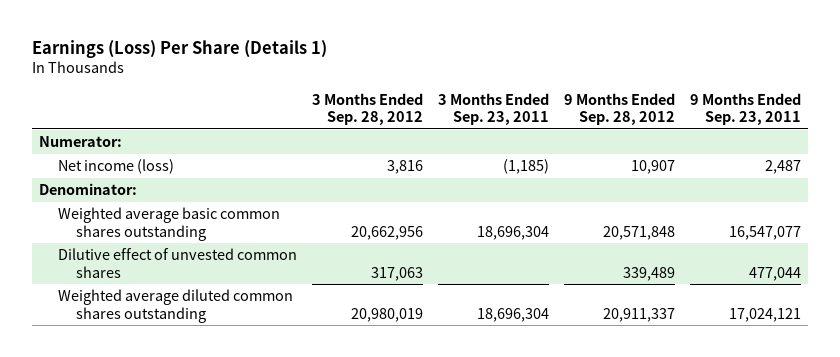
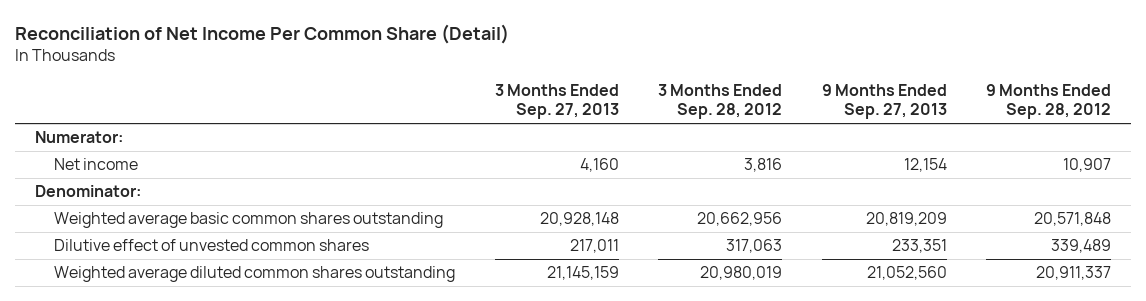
[31,39,327,58] Earnings (Loss) Per Share (Details 1) -> [15,23,510,44] Reconciliation of Net Income Per Common Share (Detail)
[437,92,549,126] 3 Months Ended Sep. 23, 2011 -> none
[689,92,801,126] 9 Months Ended Sep. 23, 2011 -> none
none -> [494,84,619,120] 3 Months Ended Sep. 27, 2013
none -> [821,84,947,120] 9 Months Ended Sep. 27, 2013
[57,159,174,175] Net income (loss) -> [53,158,138,171] Net income

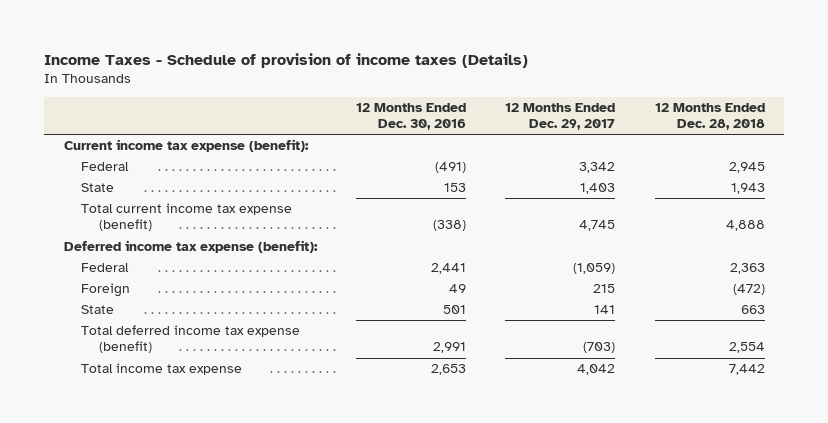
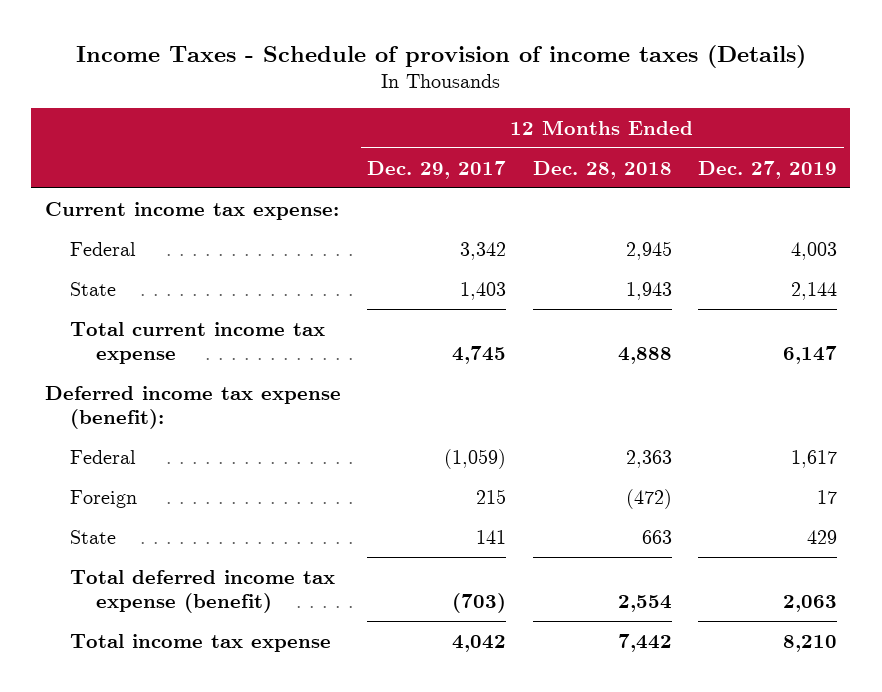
[355,103,466,131] 12 Months Ended Dec. 30, 2016 -> none
none -> [698,160,838,179] Dec. 27, 2019
[63,139,309,153] Current income tax expense (benefit): -> [44,201,339,220] Current income tax expense:
[81,203,293,232] Total current income tax expense (benefit) -> [70,321,326,365] Total current income tax expense

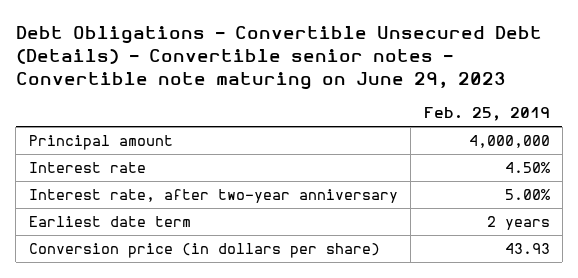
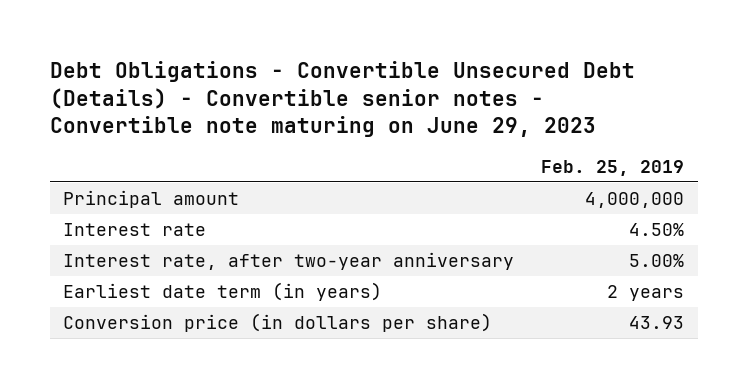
[28,215,191,227] Earliest date term -> [63,281,383,301] Earliest date term (in years)

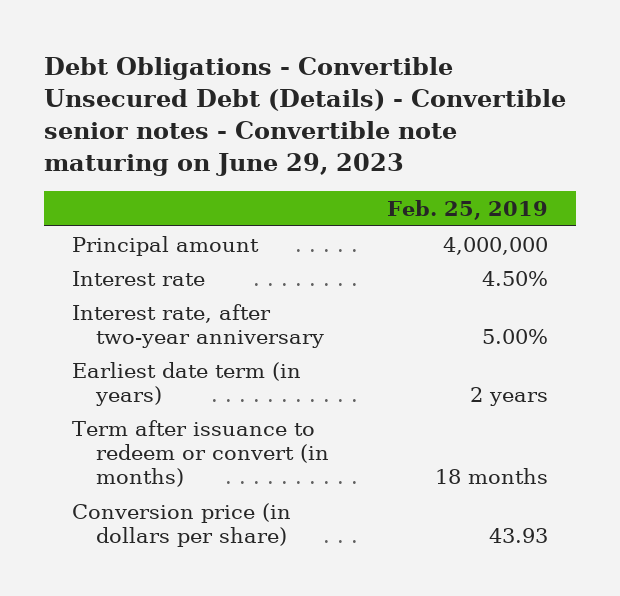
none -> [72,419,330,488] Term after issuance to redeem or convert (in months)

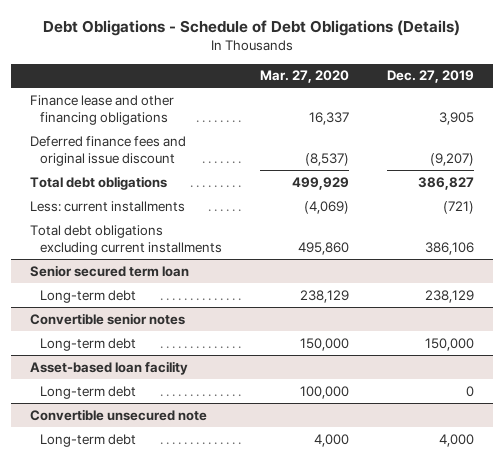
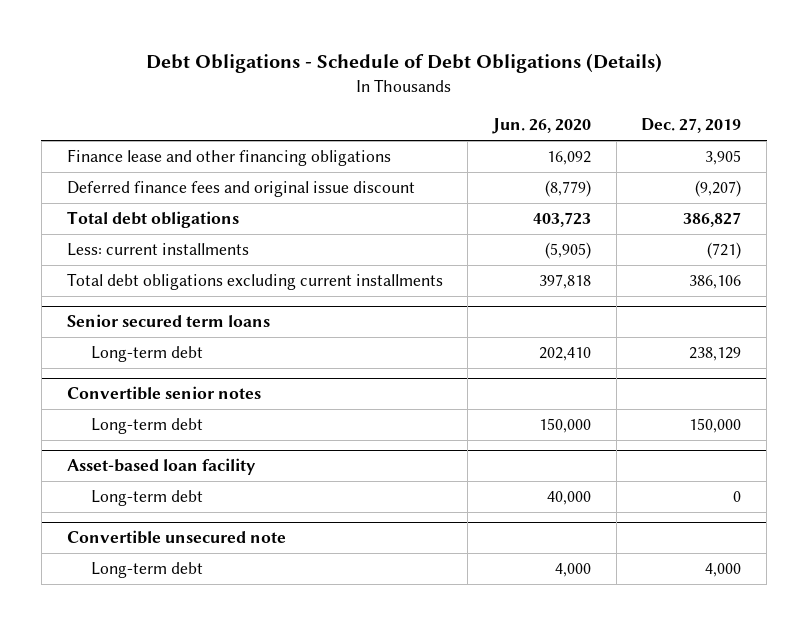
[260,70,350,84] Mar. 27, 2020 -> none
none -> [491,118,591,135] Jun. 26, 2020
[29,264,189,277] Senior secured term loan -> [66,314,270,328] Senior secured term loans

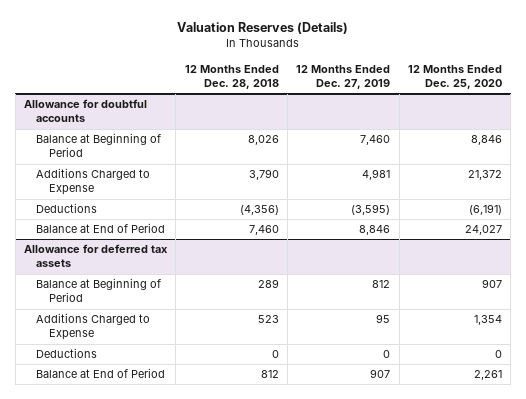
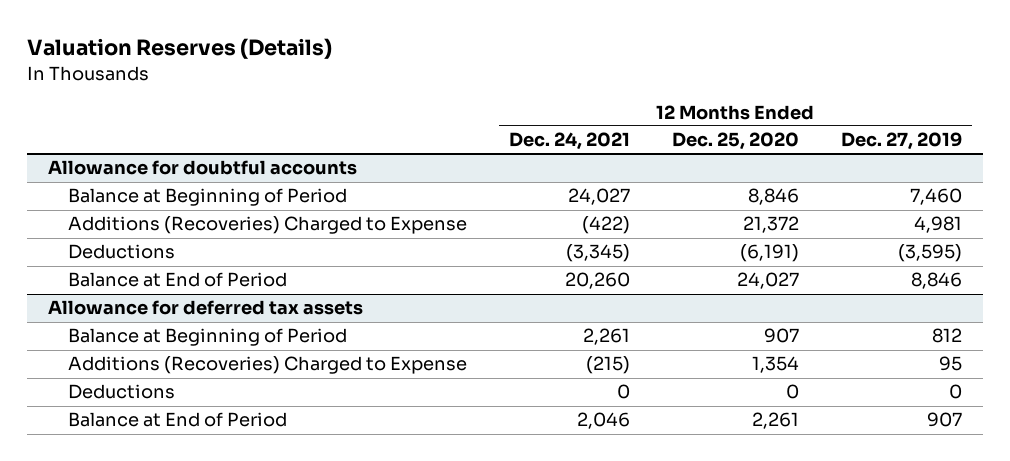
[184,64,279,89] 12 Months Ended Dec. 28, 2018 -> none
none -> [509,132,631,151] Dec. 24, 2021
[36,168,151,196] Additions Charged to Expense -> [68,216,468,235] Additions (Recoveries) Charged to Expense
[36,313,151,341] Additions Charged to Expense -> [68,356,468,375] Additions (Recoveries) Charged to Expense

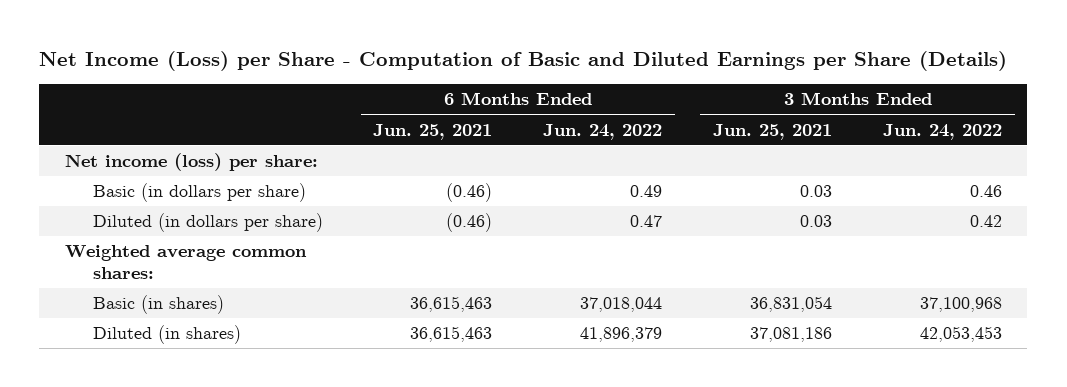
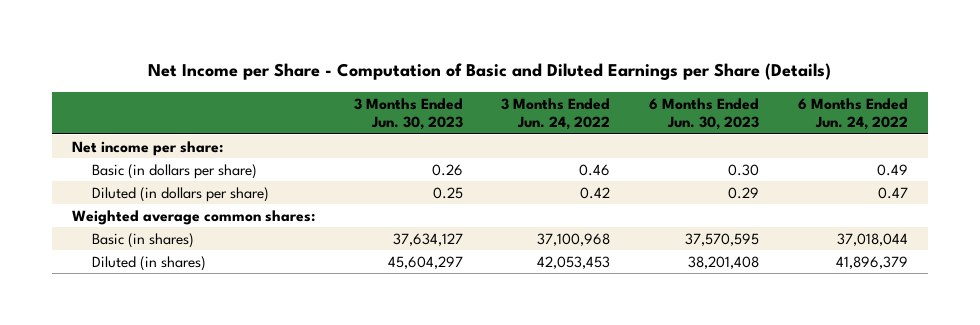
[39,51,1008,72] Net Income (Loss) per Share - Computation of Basic and Diluted Earnings per Share (Details) -> [147,63,831,81] Net Income per Share - Computation of Basic and Diluted Earnings per Share (Details)
[373,123,493,140] Jun. 25, 2021 -> none
[713,123,833,140] Jun. 25, 2021 -> none
none -> [353,97,463,131] 3 Months Ended Jun. 30, 2023
none -> [649,97,760,131] 6 Months Ended Jun. 30, 2023
[64,153,318,172] Net income (loss) per share: -> [71,140,223,156] Net income per share:

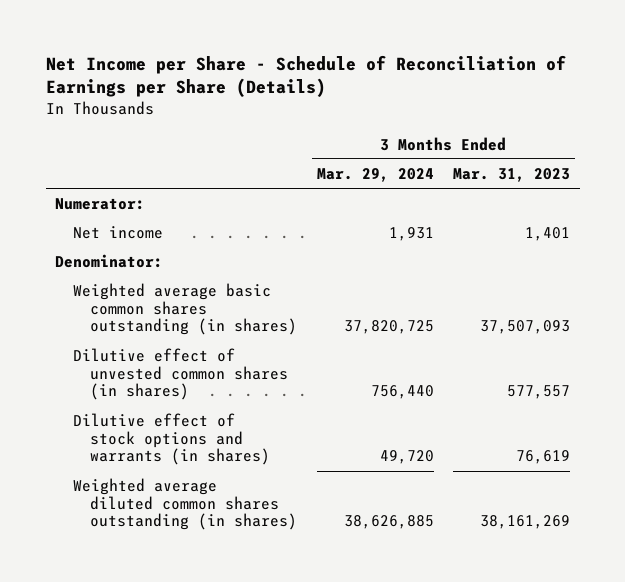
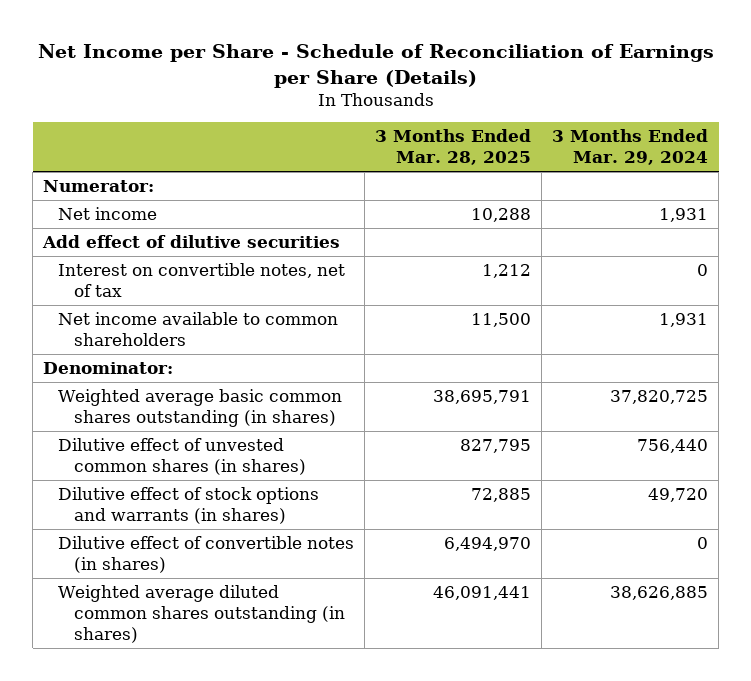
[453,167,571,182] Mar. 31, 2023 -> none
none -> [375,129,532,166] 3 Months Ended Mar. 28, 2025
none -> [42,235,341,249] Add effect of dilutive securities
none -> [58,263,346,297] Interest on convertible notes, net of tax
none -> [58,312,339,346] Net income available to common shareholders
none -> [58,536,355,573] Dilutive effect of convertible notes (in shares)

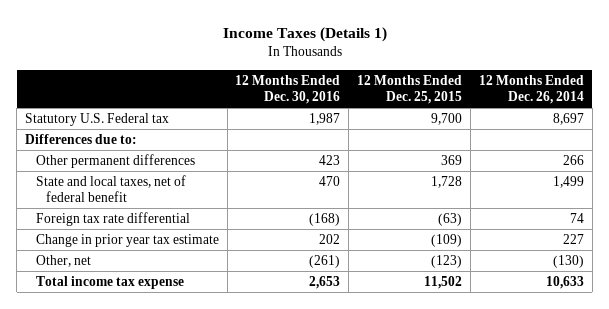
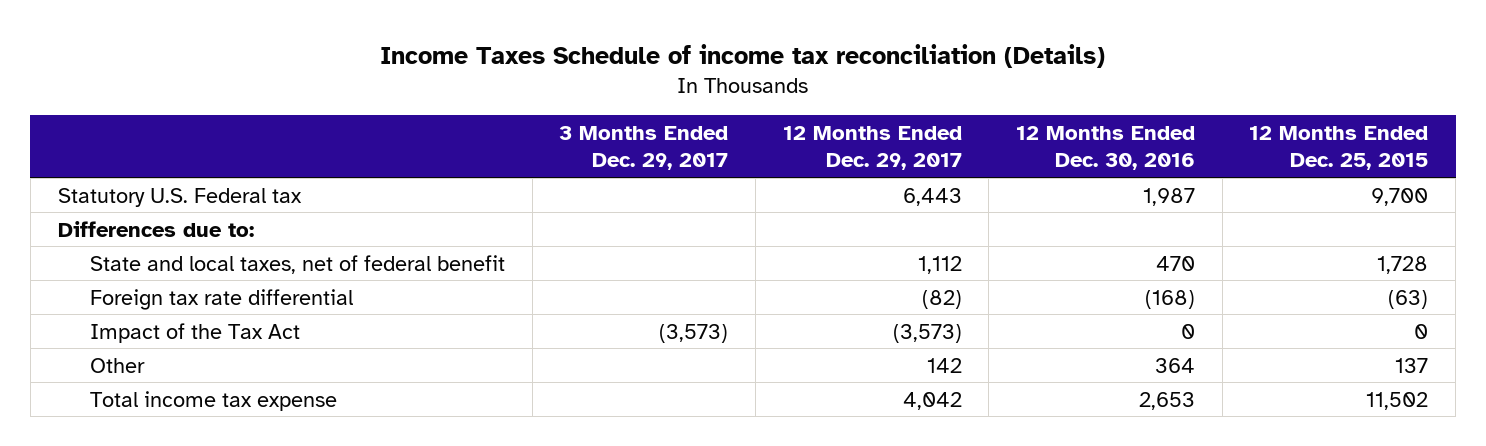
[222,26,387,42] Income Taxes (Details 1) -> [380,44,1106,69] Income Taxes Schedule of income tax reconciliation (Details)
[479,74,585,105] 12 Months Ended Dec. 26, 2014 -> none
none -> [559,125,729,171] 3 Months Ended Dec. 29, 2017
none -> [782,125,962,171] 12 Months Ended Dec. 29, 2017
[35,153,195,168] Other permanent differences -> none
[35,233,219,247] Change in prior year tax estimate -> none
none -> [90,322,301,343] Impact of the Tax Act
[35,254,91,267] Other, net -> [90,357,146,373] Other
[309,254,341,268] (261) -> [1155,357,1196,373] 364
[431,254,463,268] (123) -> [1395,357,1429,373] 137

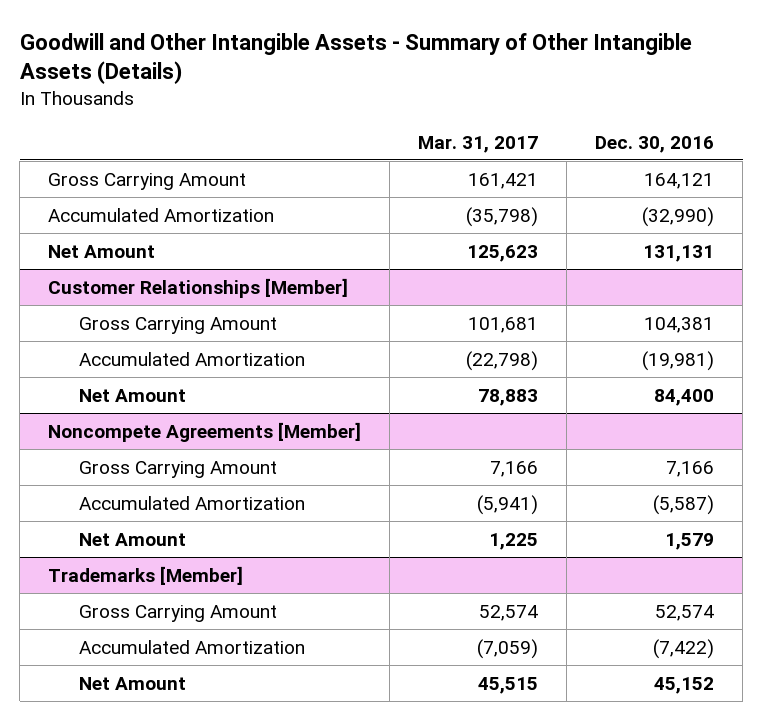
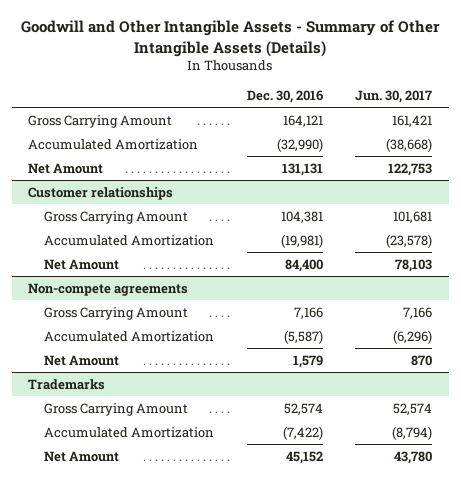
[418,135,539,153] Mar. 31, 2017 -> none
none -> [355,90,433,104] Jun. 30, 2017
[48,277,349,298] Customer Relationships [Member] -> [28,186,174,200] Customer relationships
[48,421,362,442] Noncompete Agreements [Member] -> [28,282,189,296] Non-compete agreements
[48,565,244,585] Trademarks [Member] -> [28,378,106,390] Trademarks

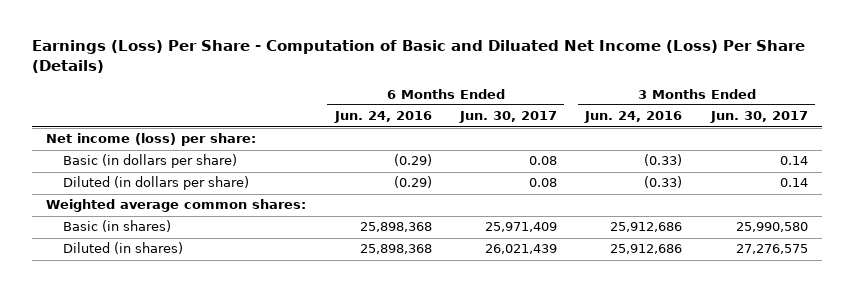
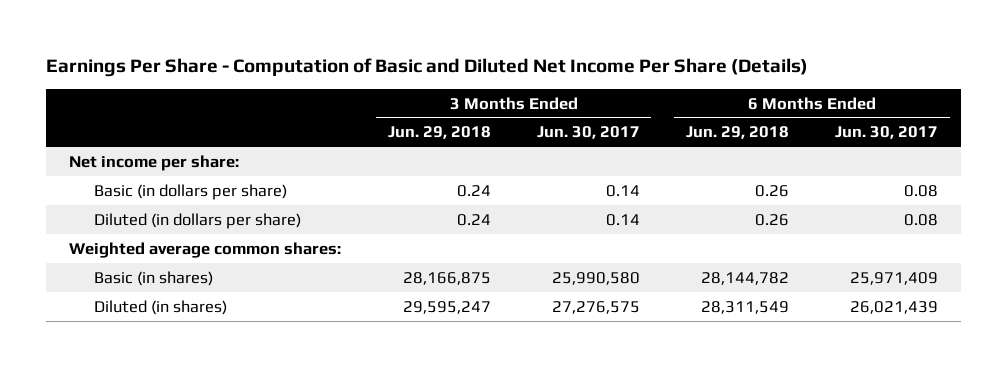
[31,40,805,73] Earnings (Loss) Per Share - Computation of Basic and Diluated Net Income (Loss) Per Share (Details) -> [46,58,809,78] Earnings Per Share - Computation of Basic and Diluted Net Income Per Share (Details)
[333,111,432,124] Jun. 24, 2016 -> none
[584,111,683,124] Jun. 24, 2016 -> none
none -> [387,126,491,140] Jun. 29, 2018
none -> [686,126,790,140] Jun. 29, 2018
[46,133,257,147] Net income (loss) per share: -> [69,154,240,171] Net income per share:

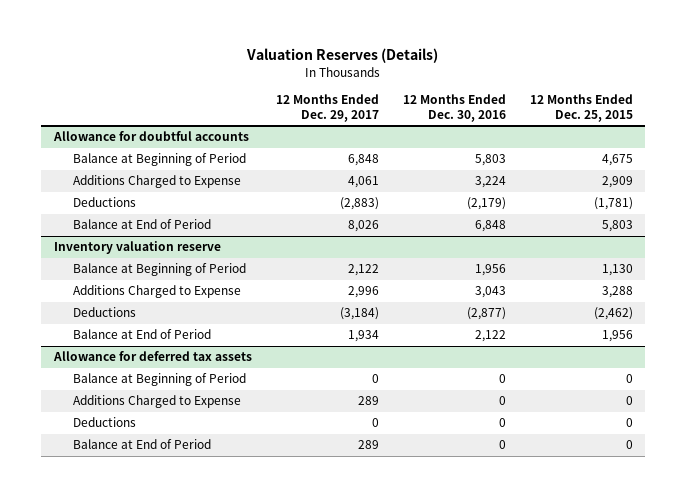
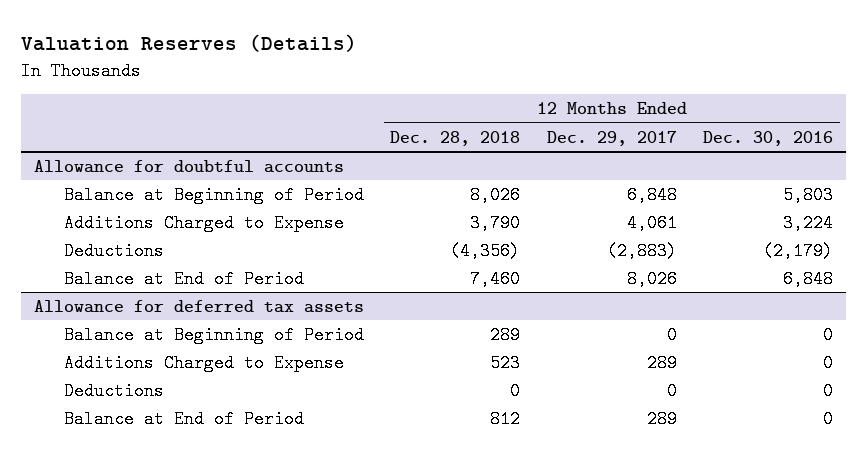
[530,94,634,122] 12 Months Ended Dec. 25, 2015 -> none
none -> [390,130,521,146] Dec. 28, 2018
[53,241,221,255] Inventory valuation reserve -> none
[72,263,246,277] Balance at Beginning of Period -> none
[72,285,241,299] Additions Charged to Expense -> none
[72,307,136,318] Deductions -> none
[72,329,211,340] Balance at End of Period -> none

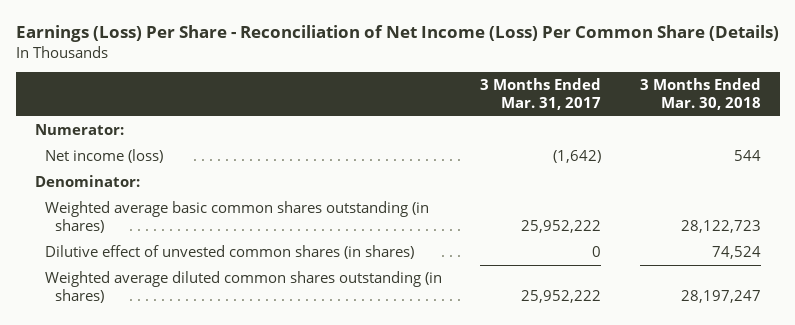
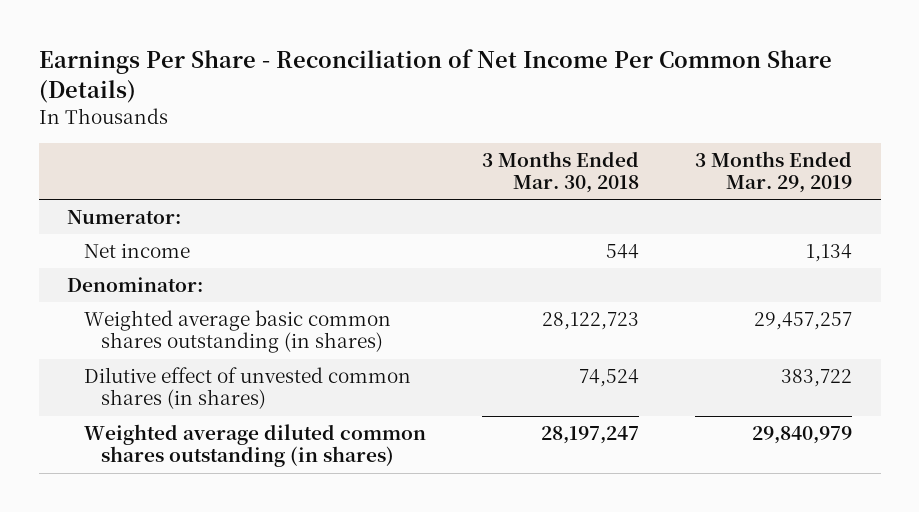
[15,25,779,43] Earnings (Loss) Per Share - Reconciliation of Net Income (Loss) Per Common Share (Details) -> [38,49,832,104] Earnings Per Share - Reconciliation of Net Income Per Common Share (Details)
[480,78,602,110] 3 Months Ended Mar. 31, 2017 -> none
none -> [695,150,853,194] 3 Months Ended Mar. 29, 2019
[45,149,164,164] Net income (loss) -> [83,243,190,259] Net income

